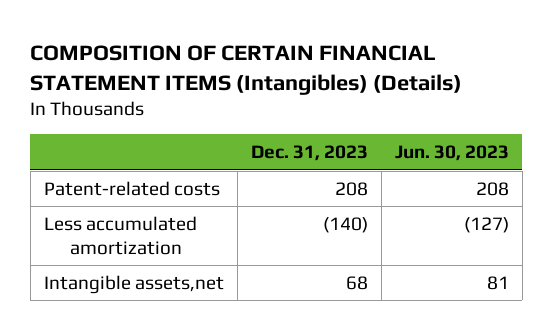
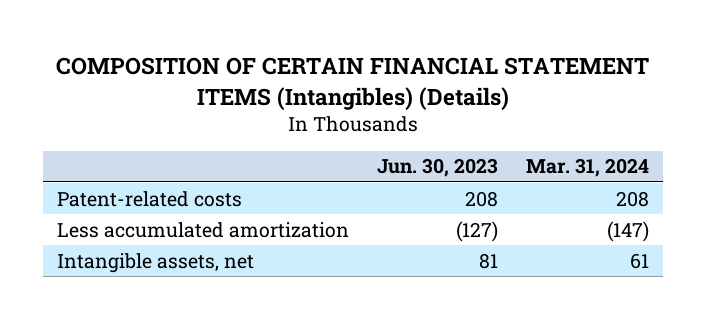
[250,145,368,162] Dec. 31, 2023 -> none
none -> [525,158,649,178] Mar. 31, 2024
[43,274,224,294] Intangible assets,net -> [57,252,255,273] Intangible assets, net

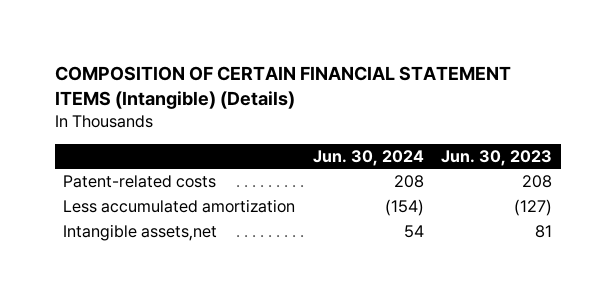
[55,56,649,110] COMPOSITION OF CERTAIN FINANCIAL STATEMENT ITEMS (Intangibles) (Details) -> [54,66,511,110] COMPOSITION OF CERTAIN FINANCIAL STATEMENT ITEMS (Intangible) (Details)
[525,158,649,178] Mar. 31, 2024 -> none
none -> [312,149,424,166] Jun. 30, 2024
[57,252,255,273] Intangible assets, net -> [63,224,218,242] Intangible assets,net

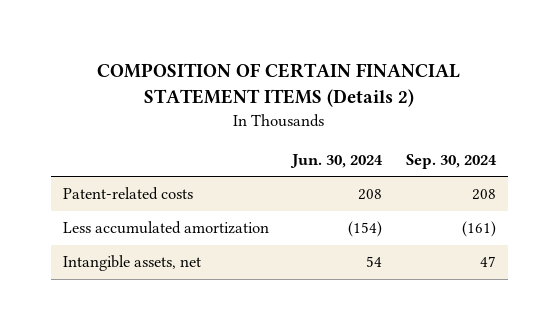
[54,66,511,110] COMPOSITION OF CERTAIN FINANCIAL STATEMENT ITEMS (Intangible) (Details) -> [97,63,461,108] COMPOSITION OF CERTAIN FINANCIAL STATEMENT ITEMS (Details 2)
[440,149,552,166] Jun. 30, 2023 -> none
none -> [405,153,497,169] Sep. 30, 2024
[63,224,218,242] Intangible assets,net -> [62,255,201,272] Intangible assets, net

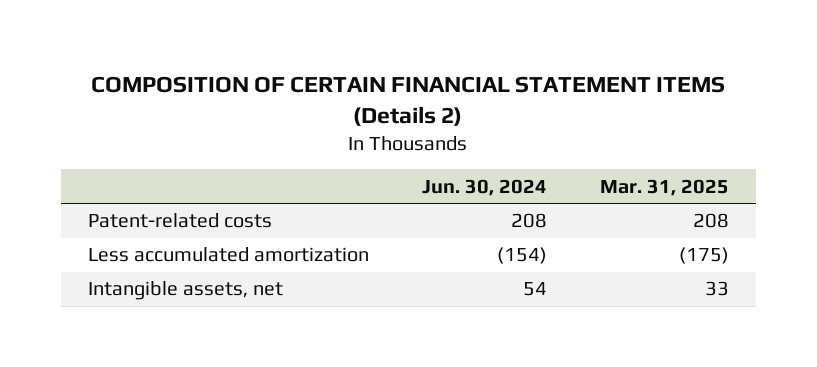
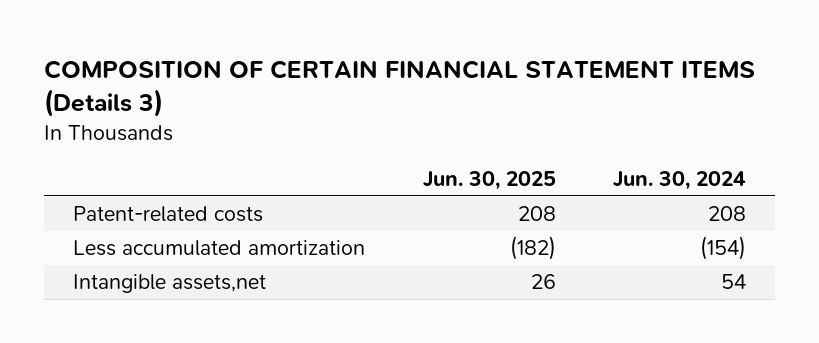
[91,75,726,126] COMPOSITION OF CERTAIN FINANCIAL STATEMENT ITEMS (Details 2) -> [44,59,756,118] COMPOSITION OF CERTAIN FINANCIAL STATEMENT ITEMS (Details 3)
[600,178,730,196] Mar. 31, 2025 -> none
none -> [422,171,556,191] Jun. 30, 2025
[87,281,283,301] Intangible assets, net -> [73,274,267,294] Intangible assets,net

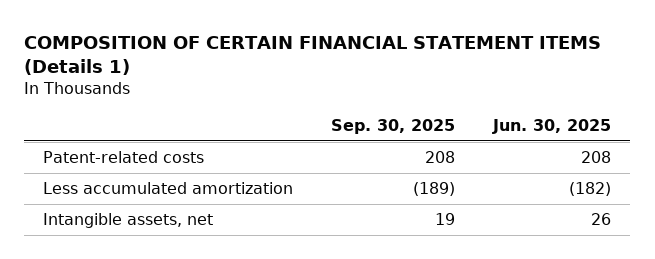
[44,59,756,118] COMPOSITION OF CERTAIN FINANCIAL STATEMENT ITEMS (Details 3) -> [24,35,602,75] COMPOSITION OF CERTAIN FINANCIAL STATEMENT ITEMS (Details 1)
[613,171,747,191] Jun. 30, 2024 -> none
none -> [331,118,456,134] Sep. 30, 2025
[73,274,267,294] Intangible assets,net -> [43,213,214,229] Intangible assets, net

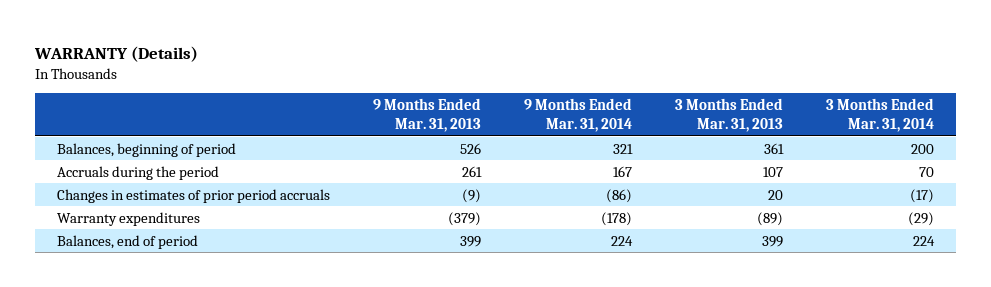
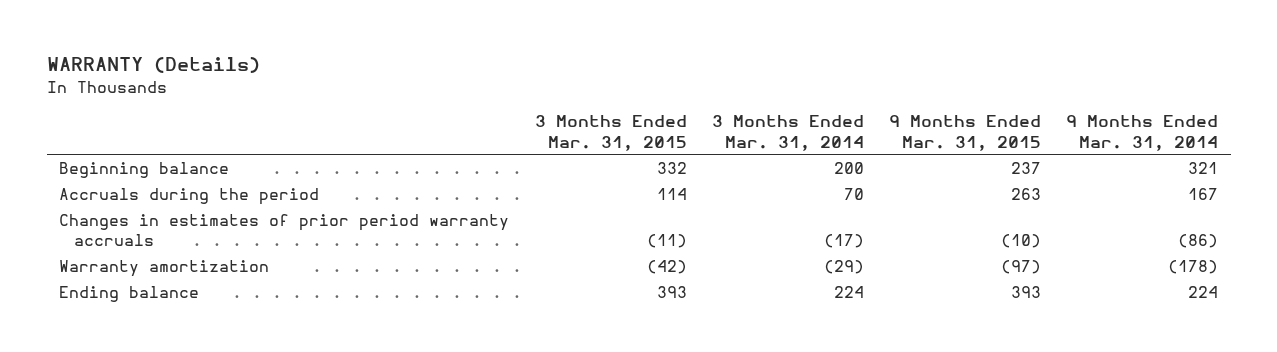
[373,98,482,133] 9 Months Ended Mar. 31, 2013 -> none
[675,98,784,133] 3 Months Ended Mar. 31, 2013 -> none
none -> [534,115,687,151] 3 Months Ended Mar. 31, 2015
none -> [888,115,1041,151] 9 Months Ended Mar. 31, 2015
[56,142,236,157] Balances, beginning of period -> [59,161,230,178] Beginning balance
[56,188,330,203] Changes in estimates of prior period accruals -> [59,213,510,247] Changes in estimates of prior period warranty accruals
[56,211,200,226] Warranty expenditures -> [59,259,270,277] Warranty amortization
[56,234,198,249] Balances, end of period -> [59,285,200,302] Ending balance

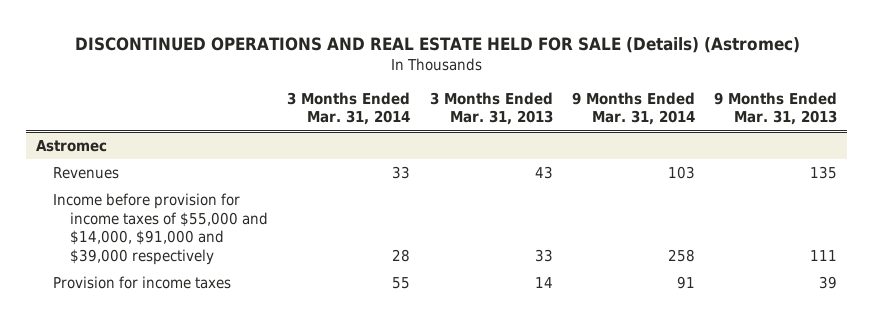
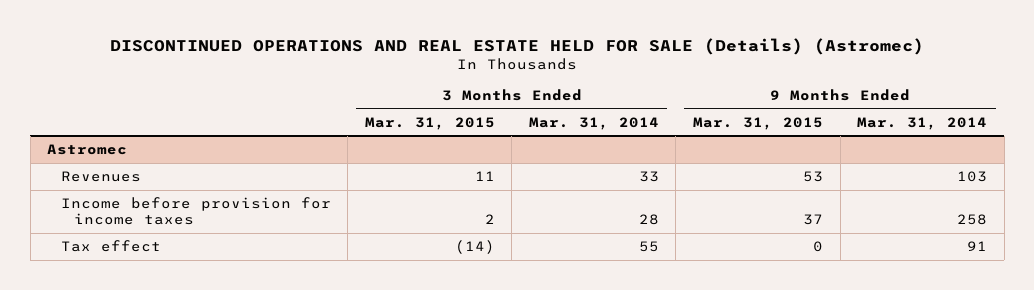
[429,91,553,126] 3 Months Ended Mar. 31, 2013 -> none
[714,91,838,126] 9 Months Ended Mar. 31, 2013 -> none
none -> [364,116,495,130] Mar. 31, 2015
none -> [692,116,823,130] Mar. 31, 2015
[52,193,268,265] Income before provision for income taxes of $55,000 and $14,000, $91,000 and $39,000 respectively -> [60,196,331,226] Income before provision for income taxes
[52,276,231,290] Provision for income taxes -> [60,239,161,252] Tax effect

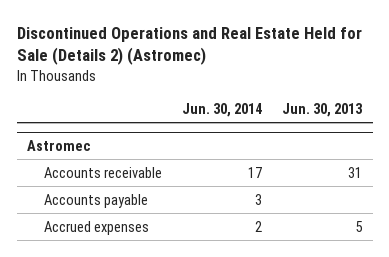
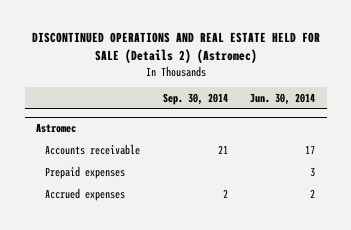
[16,27,362,66] Discontinued Operations and Real Estate Held for Sale (Details 2) (Astromec) -> [31,32,320,64] DISCONTINUED OPERATIONS AND REAL ESTATE HELD FOR SALE (Details 2) (Astromec)
[282,103,364,118] Jun. 30, 2013 -> none
none -> [162,93,228,106] Sep. 30, 2014
[43,193,148,208] Accounts payable -> none
none -> [45,165,126,179] Prepaid expenses

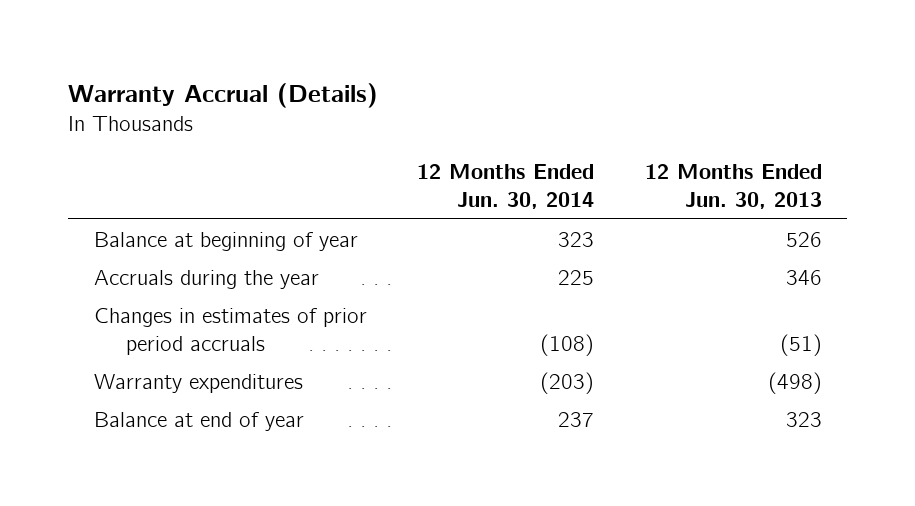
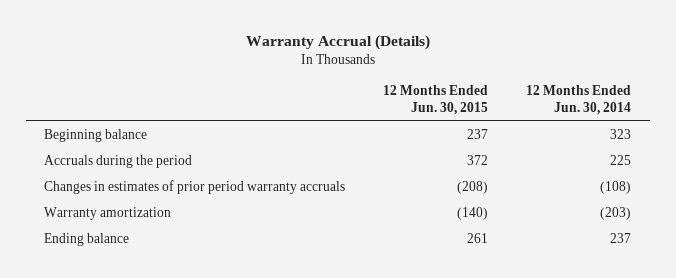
[644,163,822,209] 12 Months Ended Jun. 30, 2013 -> none
none -> [383,84,489,116] 12 Months Ended Jun. 30, 2015
[93,373,303,393] Warranty expenditures -> none
[93,231,358,251] Balance at beginning of year -> [44,129,148,143] Beginning balance
[93,269,319,289] Accruals during the year -> [44,155,193,169] Accruals during the period
[93,307,367,355] Changes in estimates of prior period accruals -> [44,180,346,195] Changes in estimates of prior period warranty accruals
none -> [44,207,172,221] Warranty amortization
[93,411,304,431] Balance at end of year -> [44,233,130,247] Ending balance

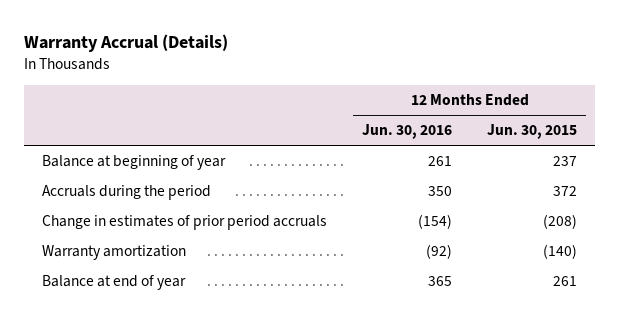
[526,84,632,116] 12 Months Ended Jun. 30, 2014 -> none
none -> [362,124,453,140] Jun. 30, 2016
[44,129,148,143] Beginning balance -> [41,155,226,171] Balance at beginning of year
[44,180,346,195] Changes in estimates of prior period warranty accruals -> [41,215,327,231] Change in estimates of prior period accruals
[44,233,130,247] Ending balance -> [41,275,186,291] Balance at end of year

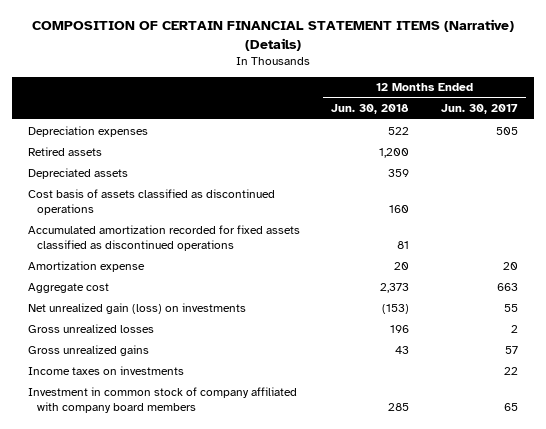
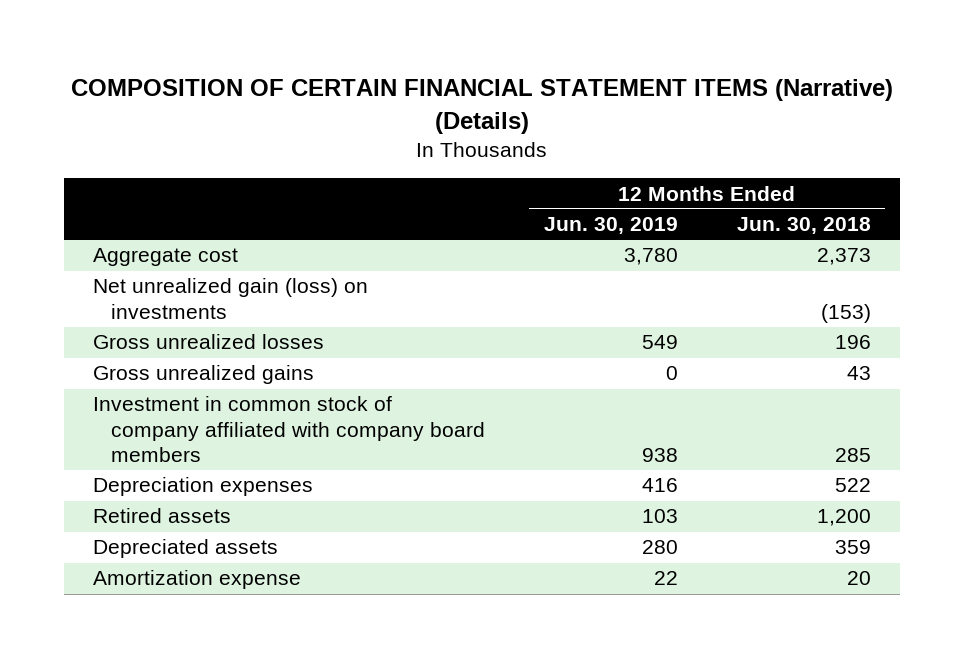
[441,104,519,115] Jun. 30, 2017 -> none
none -> [544,217,679,235] Jun. 30, 2019
[27,188,275,215] Cost basis of assets classified as discontinued operations -> none
[27,224,300,251] Accumulated amortization recorded for fixed assets classified as discontinued operations -> none
[27,365,184,375] Income taxes on investments -> none
[27,125,148,137] Depreciation expenses -> [93,477,314,497] Depreciation expenses
[27,146,102,156] Retired assets -> [93,508,232,524] Retired assets
[27,167,128,179] Depreciated assets -> [93,539,279,559] Depreciated assets
[27,260,145,272] Amortization expense -> [93,570,302,590] Amortization expense

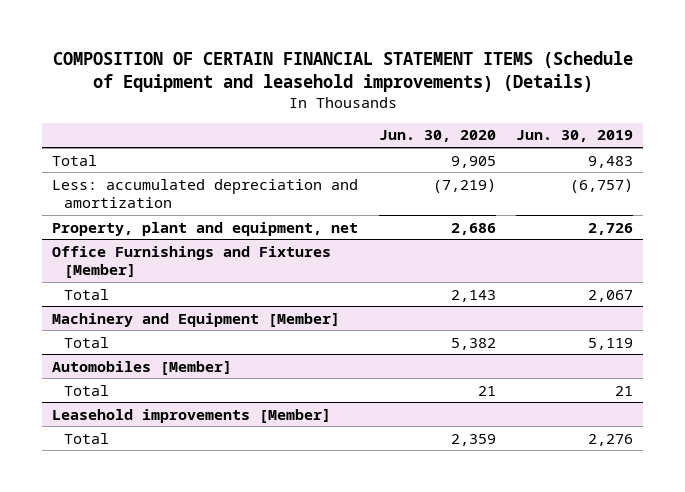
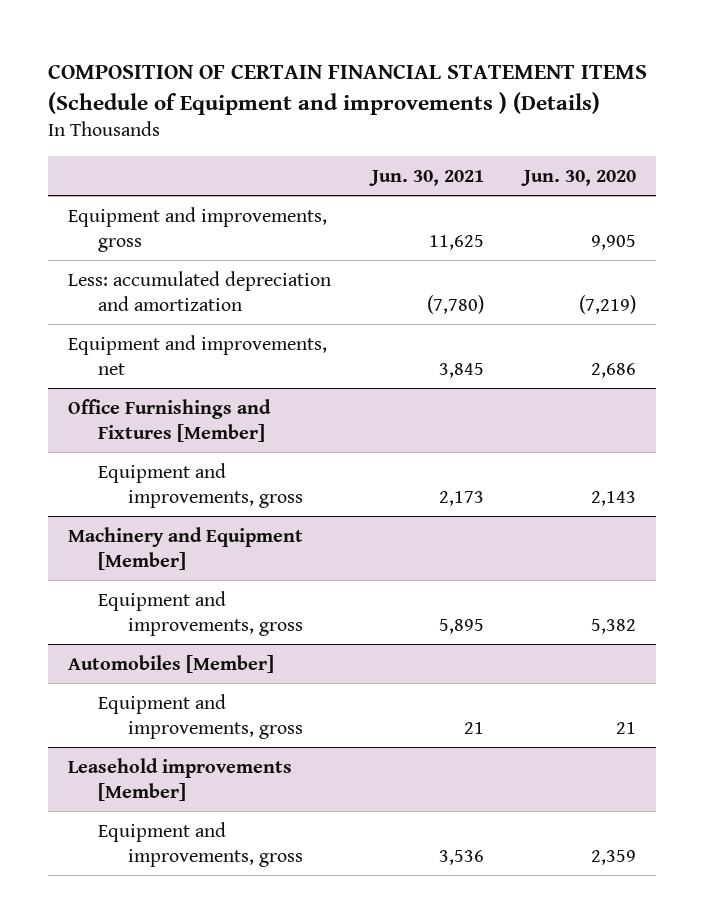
[52,50,633,92] COMPOSITION OF CERTAIN FINANCIAL STATEMENT ITEMS (Schedule of Equipment and leasehold improvements) (Details) -> [48,64,648,115] COMPOSITION OF CERTAIN FINANCIAL STATEMENT ITEMS (Schedule of Equipment and improvements ) (Details)
[516,130,634,143] Jun. 30, 2019 -> none
none -> [368,169,484,186] Jun. 30, 2021
[52,154,98,166] Total -> [68,206,328,253] Equipment and improvements, gross
[52,221,359,236] Property, plant and equipment, net -> [68,334,328,376] Equipment and improvements, net
[63,288,109,300] Total -> [98,462,303,509] Equipment and improvements, gross
[63,336,109,348] Total -> [98,590,303,637] Equipment and improvements, gross
[63,384,109,396] Total -> [98,693,303,740] Equipment and improvements, gross
[63,432,109,444] Total -> [98,821,303,868] Equipment and improvements, gross

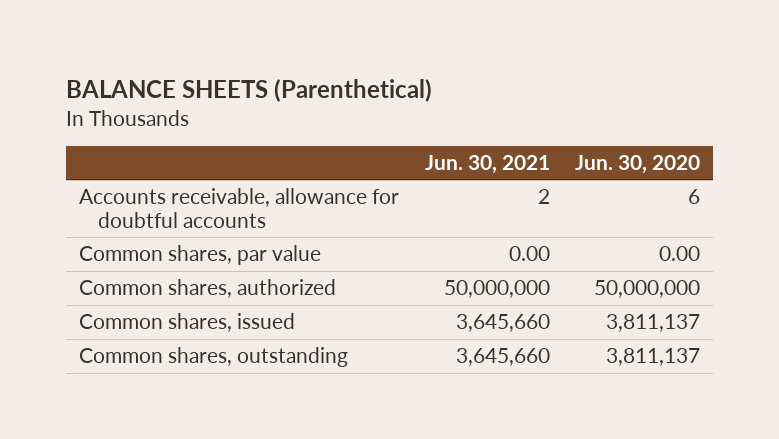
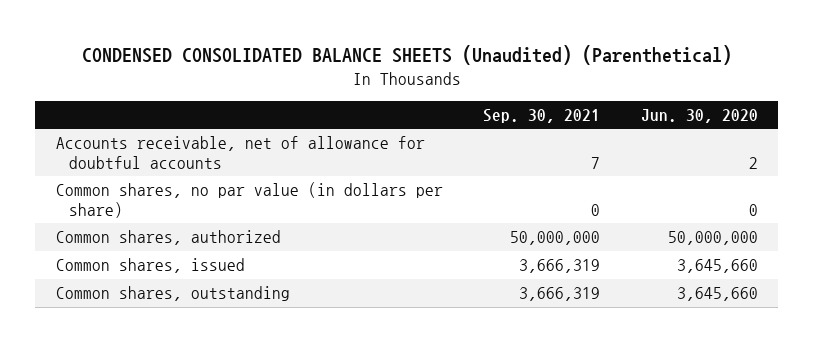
[66,79,433,103] BALANCE SHEETS (Parenthetical) -> [81,45,732,66] CONDENSED CONSOLIDATED BALANCE SHEETS (Unaudited) (Parenthetical)
[424,155,550,175] Jun. 30, 2021 -> none
none -> [483,109,601,124] Sep. 30, 2021
[79,188,400,228] Accounts receivable, allowance for doubtful accounts -> [55,136,425,169] Accounts receivable, net of allowance for doubtful accounts
[688,189,701,205] 6 -> [749,156,759,169] 2
[79,245,322,266] Common shares, par value -> [55,182,443,218] Common shares, no par value (in dollars per share)
[659,246,701,262] 0.00 -> [749,203,759,216] 0
[606,314,701,333] 3,811,137 -> [677,259,759,274] 3,645,660
[606,348,701,367] 3,811,137 -> [677,287,759,302] 3,645,660

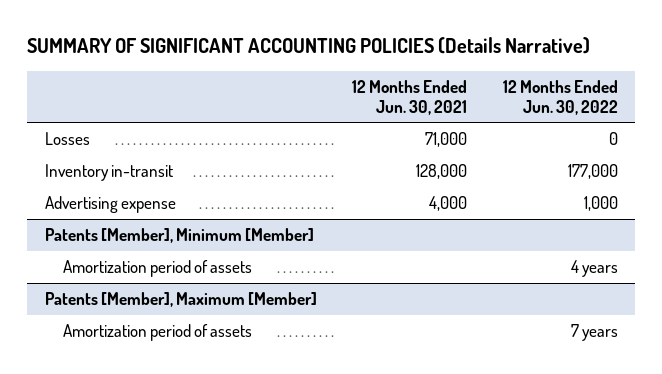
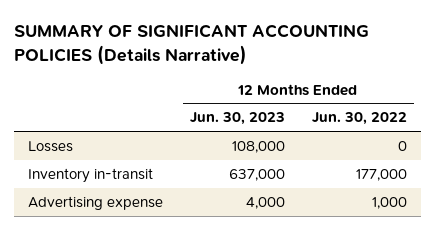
[352,79,468,115] 12 Months Ended Jun. 30, 2021 -> none
none -> [189,112,285,126] Jun. 30, 2023
[44,228,314,244] Patents [Member], Minimum [Member] -> none
[62,260,252,278] Amortization period of assets -> none
[44,292,317,308] Patents [Member], Maximum [Member] -> none
[62,324,252,342] Amortization period of assets -> none

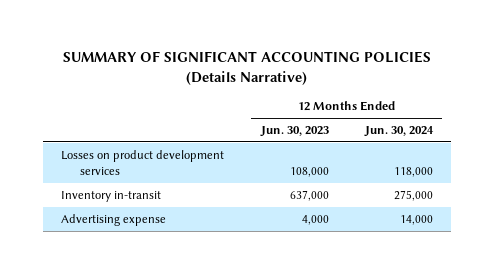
[312,112,408,126] Jun. 30, 2022 -> none
none -> [363,126,434,138] Jun. 30, 2024
[27,141,73,153] Losses -> [61,149,225,175] Losses on product development services

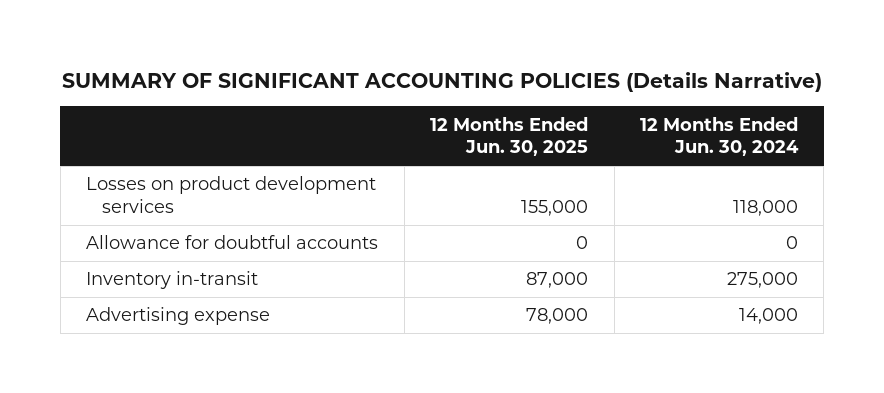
[259,126,329,138] Jun. 30, 2023 -> none
none -> [430,116,589,157] 12 Months Ended Jun. 30, 2025
none -> [86,235,379,250] Allowance for doubtful accounts

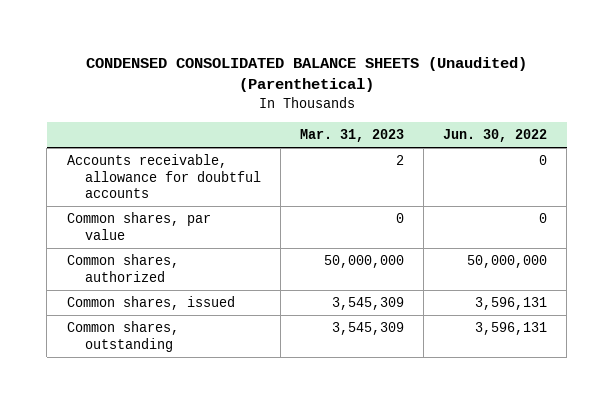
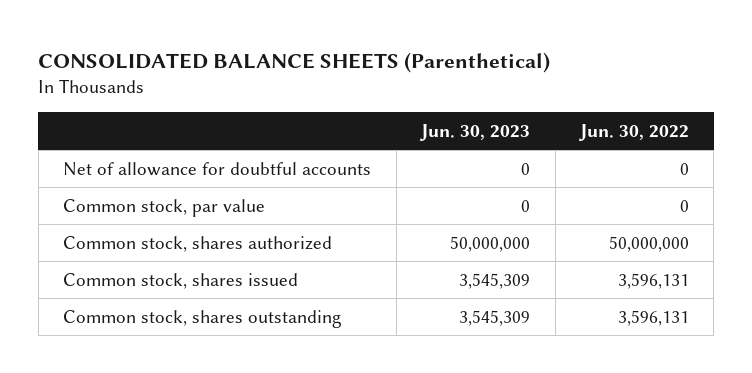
[85,57,527,93] CONDENSED CONSOLIDATED BALANCE SHEETS (Unaudited) (Parenthetical) -> [38,51,551,73] CONSOLIDATED BALANCE SHEETS (Parenthetical)
[299,128,404,142] Mar. 31, 2023 -> none
none -> [420,123,531,141] Jun. 30, 2023
[66,154,261,199] Accounts receivable, allowance for doubtful accounts -> [63,161,372,176] Net of allowance for doubtful accounts
[66,212,211,240] Common shares, par value -> [63,198,266,217] Common stock, par value
[66,254,179,282] Common shares, authorized -> [63,235,333,252] Common stock, shares authorized
[66,296,235,311] Common shares, issued -> [63,272,299,289] Common stock, shares issued
[66,321,179,352] Common shares, outstanding -> [63,309,342,328] Common stock, shares outstanding

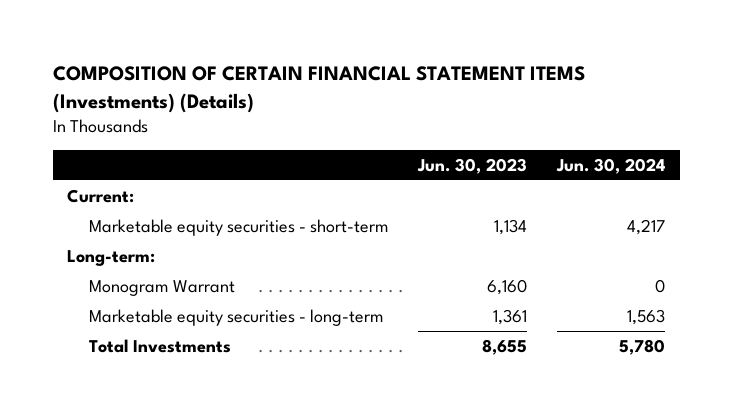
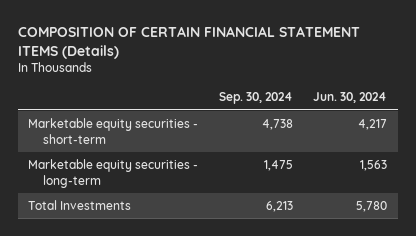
[52,66,585,114] COMPOSITION OF CERTAIN FINANCIAL STATEMENT ITEMS (Investments) (Details) -> [18,25,361,59] COMPOSITION OF CERTAIN FINANCIAL STATEMENT ITEMS (Details)
[417,157,528,174] Jun. 30, 2023 -> none
none -> [218,92,293,105] Sep. 30, 2024
[67,188,135,203] Current: -> none
[67,249,156,266] Long-term: -> none
[88,279,235,296] Monogram Warrant -> none

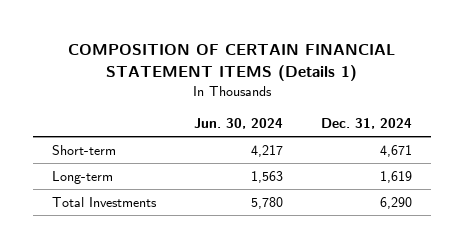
[18,25,361,59] COMPOSITION OF CERTAIN FINANCIAL STATEMENT ITEMS (Details) -> [68,43,396,81] COMPOSITION OF CERTAIN FINANCIAL STATEMENT ITEMS (Details 1)
[218,92,293,105] Sep. 30, 2024 -> none
none -> [321,117,413,129] Dec. 31, 2024
[28,117,199,144] Marketable equity securities - short-term -> [52,145,117,156] Short-term
[28,158,199,188] Marketable equity securities - long-term -> [52,171,114,185] Long-term

